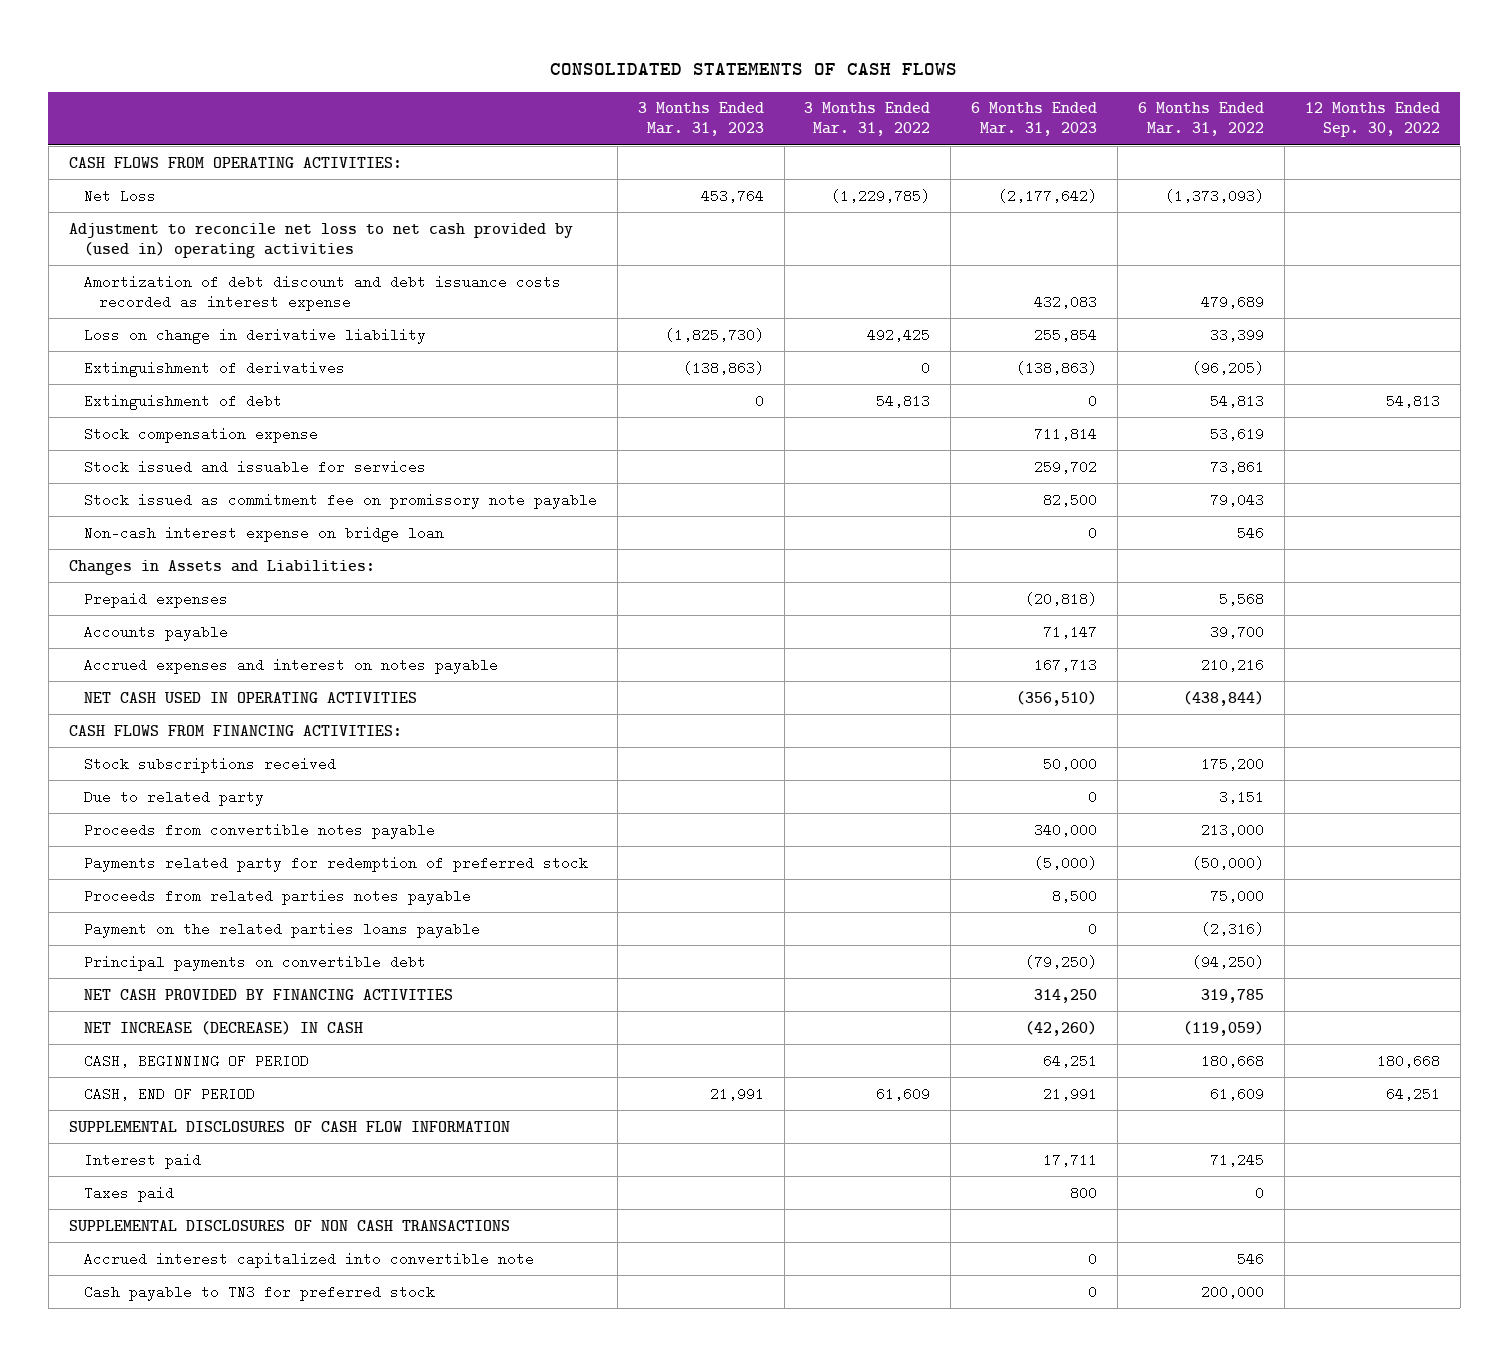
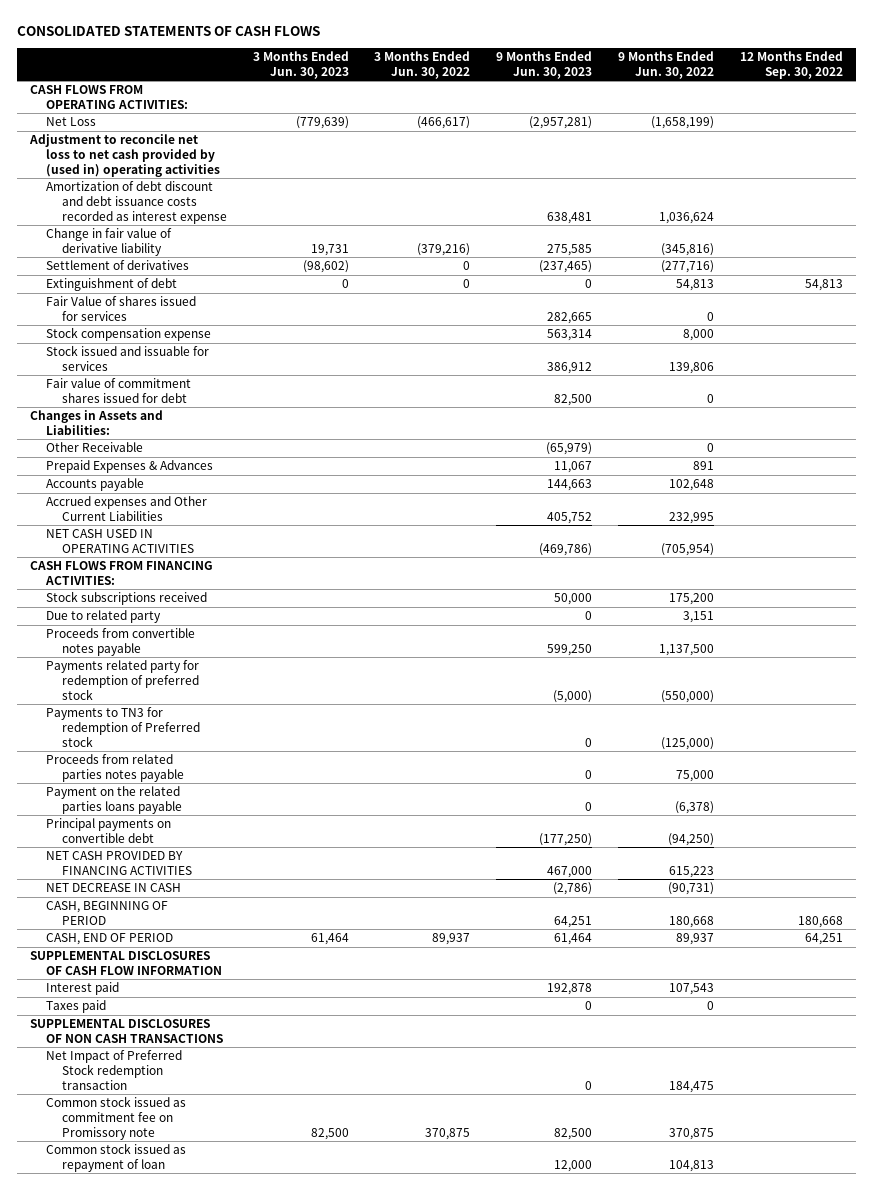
[637,102,764,137] 3 Months Ended Mar. 31, 2023 -> none
[804,102,931,137] 3 Months Ended Mar. 31, 2022 -> none
[971,102,1098,137] 6 Months Ended Mar. 31, 2023 -> none
[1137,102,1264,137] 6 Months Ended Mar. 31, 2022 -> none
none -> [252,50,349,79] 3 Months Ended Jun. 30, 2023
none -> [374,50,471,79] 3 Months Ended Jun. 30, 2022
none -> [496,50,593,79] 9 Months Ended Jun. 30, 2023
none -> [617,50,714,79] 9 Months Ended Jun. 30, 2022
[83,327,426,344] Loss on change in derivative liability -> [45,228,172,256] Change in fair value of derivative liability
[83,360,345,377] Extinguishment of derivatives -> [45,260,189,271] Settlement of derivatives
none -> [45,296,196,321] Fair Value of shares issued for services
[83,525,444,542] Non-cash interest expense on bridge loan -> none
[83,492,597,509] Stock issued as commitment fee on promissory note payable -> [45,378,191,403] Fair value of commitment shares issued for debt
none -> [45,442,143,453] Other Receivable
[83,591,228,608] Prepaid expenses -> [45,460,213,474] Prepaid Expenses & Advances
[83,657,498,674] Accrued expenses and interest on notes payable -> [45,496,207,521] Accrued expenses and Other Current Liabilities
none -> [45,707,200,747] Payments to TN3 for redemption of Preferred stock
[83,1020,363,1035] NET INCREASE (DECREASE) IN CASH -> [45,883,181,893] NET DECREASE IN CASH
[83,1251,534,1268] Accrued interest capitalized into convertible note -> none
[83,1284,435,1301] Cash payable to TN3 for preferred stock -> [45,1050,182,1090] Net Impact of Preferred Stock redemption transaction
none -> [45,1096,186,1140] Common stock issued as commitment fee on Promissory note
none -> [45,1143,186,1172] Common stock issued as repayment of loan

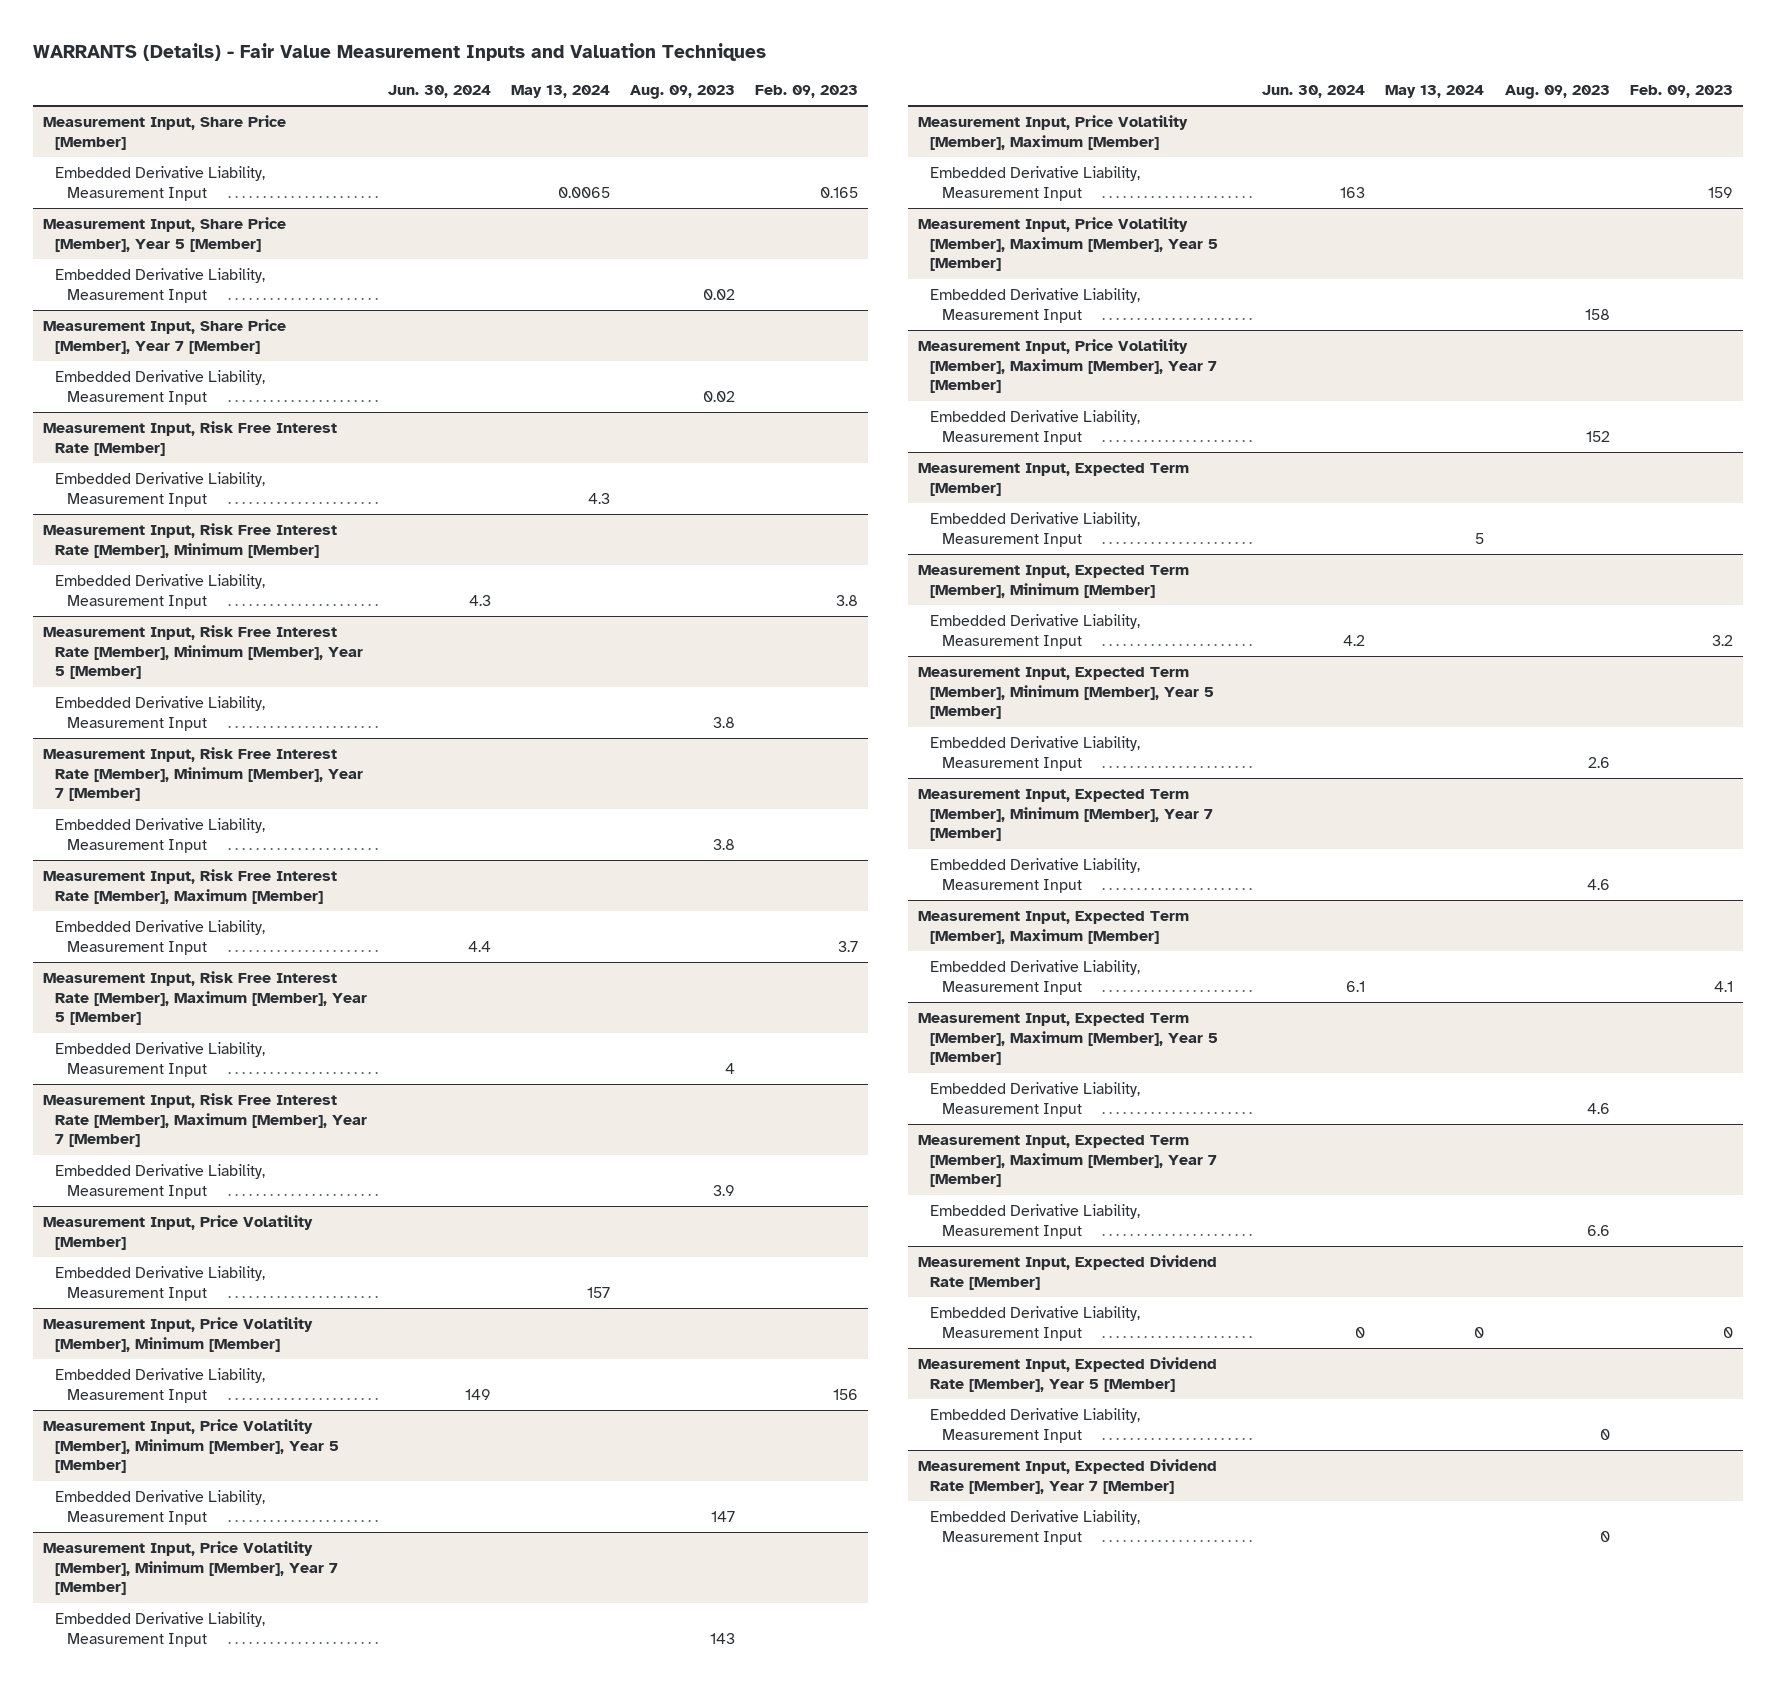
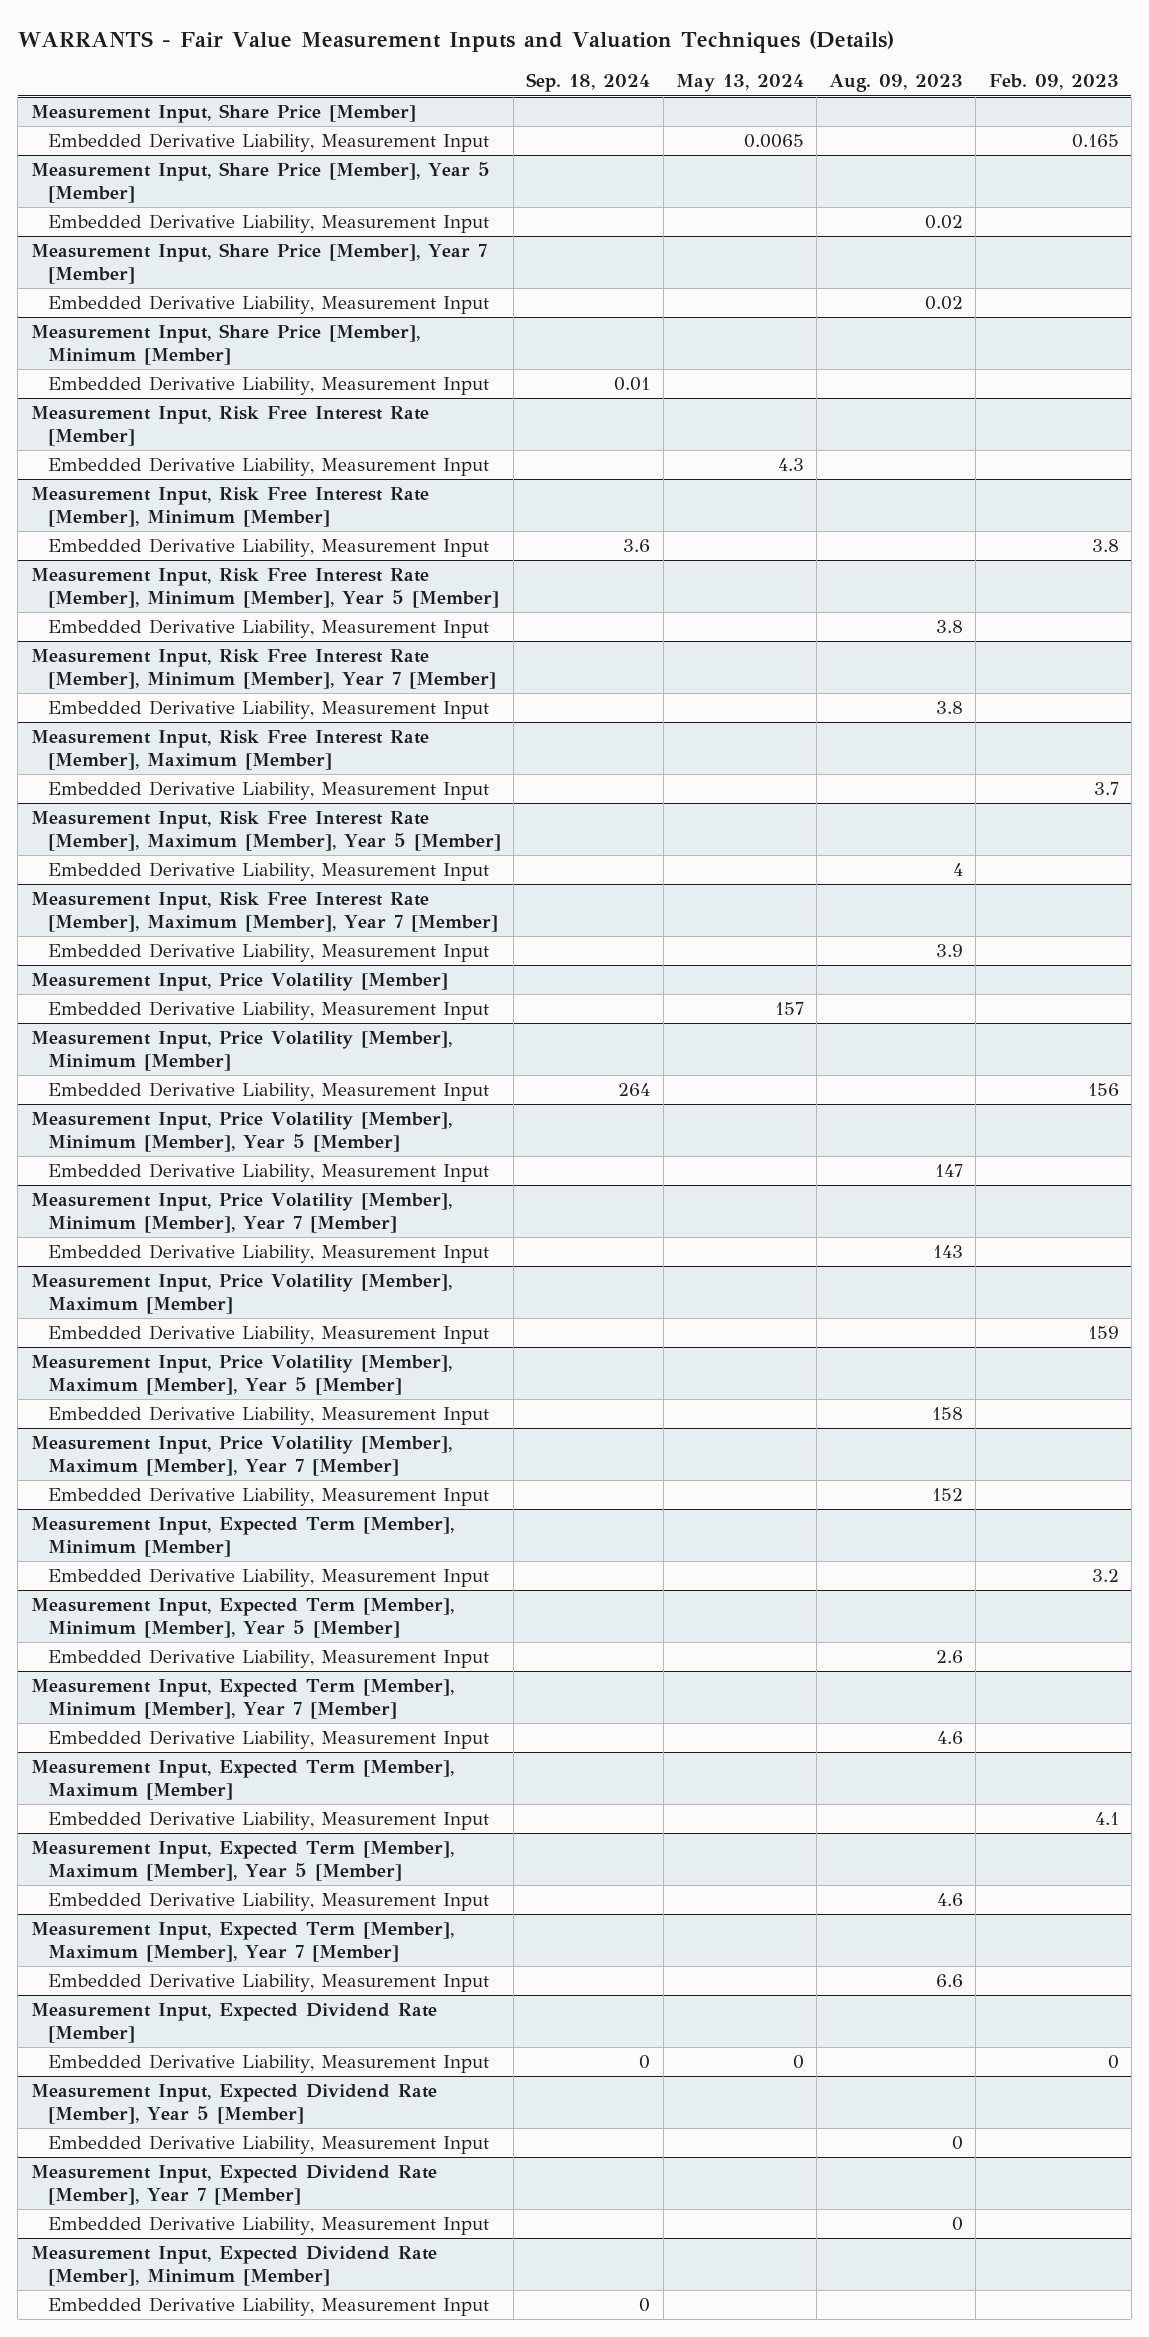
[33,43,767,62] WARRANTS (Details) - Fair Value Measurement Inputs and Valuation Techniques -> [17,31,894,54] WARRANTS - Fair Value Measurement Inputs and Valuation Techniques (Details)
[387,85,491,99] Jun. 30, 2024 -> none
none -> [526,73,651,93] Sep. 18, 2024
none -> [30,324,420,366] Measurement Input, Share Price [Member], Minimum [Member]
none -> [47,376,489,396] Embedded Derivative Liability, Measurement Input
[918,463,1190,496] Measurement Input, Expected Term [Member] -> none
[930,512,1141,547] Embedded Derivative Liability, Measurement Input -> none
none -> [30,2246,437,2287] Measurement Input, Expected Dividend Rate [Member], Minimum [Member]
none -> [47,2297,489,2317] Embedded Derivative Liability, Measurement Input

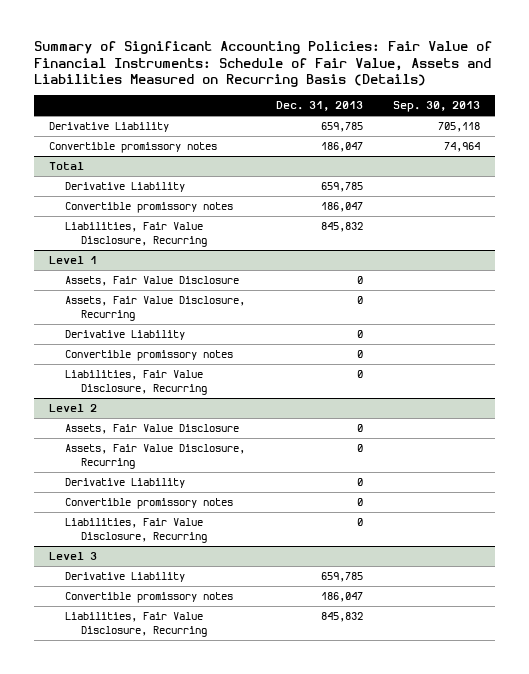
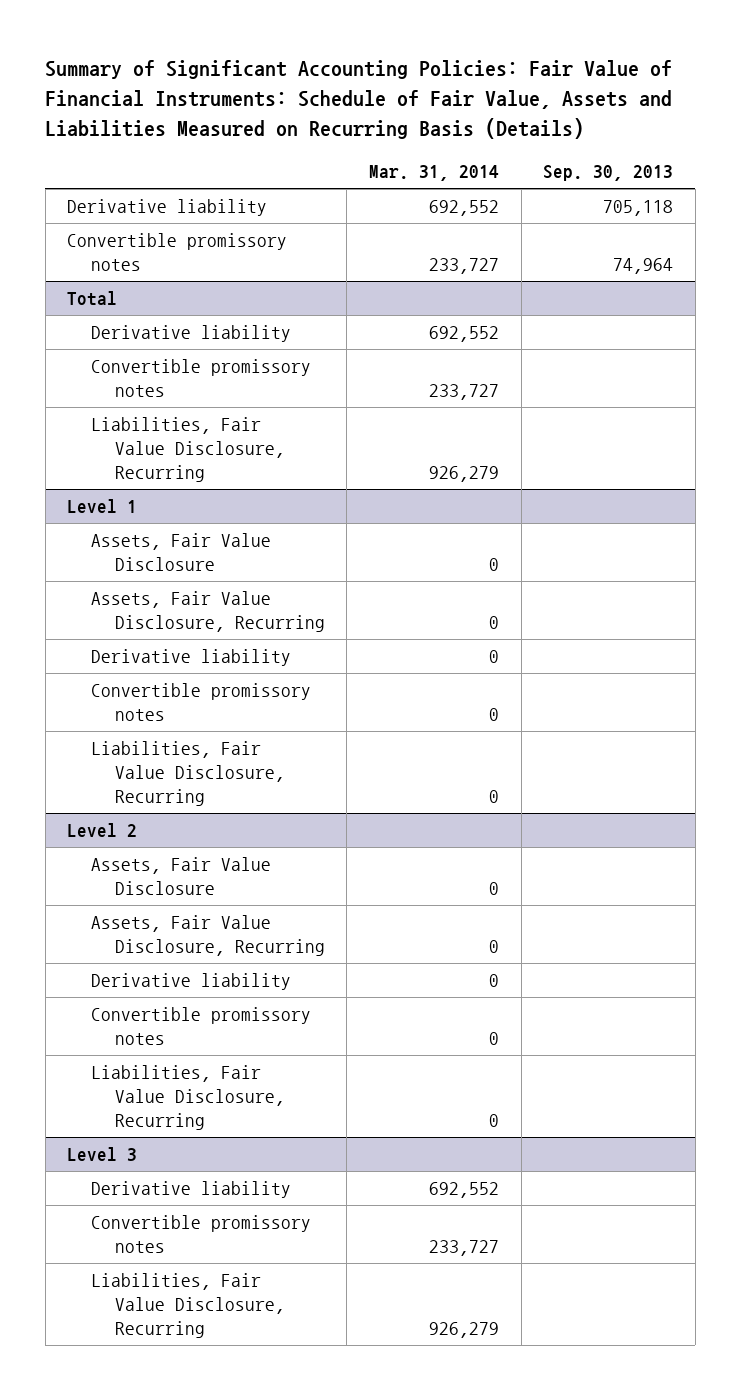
[275,101,363,112] Dec. 31, 2013 -> none
none -> [369,165,500,182] Mar. 31, 2014
[49,122,170,133] Derivative Liability -> [67,199,268,217] Derivative liability
[65,182,186,193] Derivative Liability -> [91,325,292,343] Derivative liability
[65,330,186,341] Derivative Liability -> [91,649,292,667] Derivative liability
[65,478,186,489] Derivative Liability -> [91,973,292,991] Derivative liability
[65,572,186,583] Derivative Liability -> [91,1181,292,1199] Derivative liability

